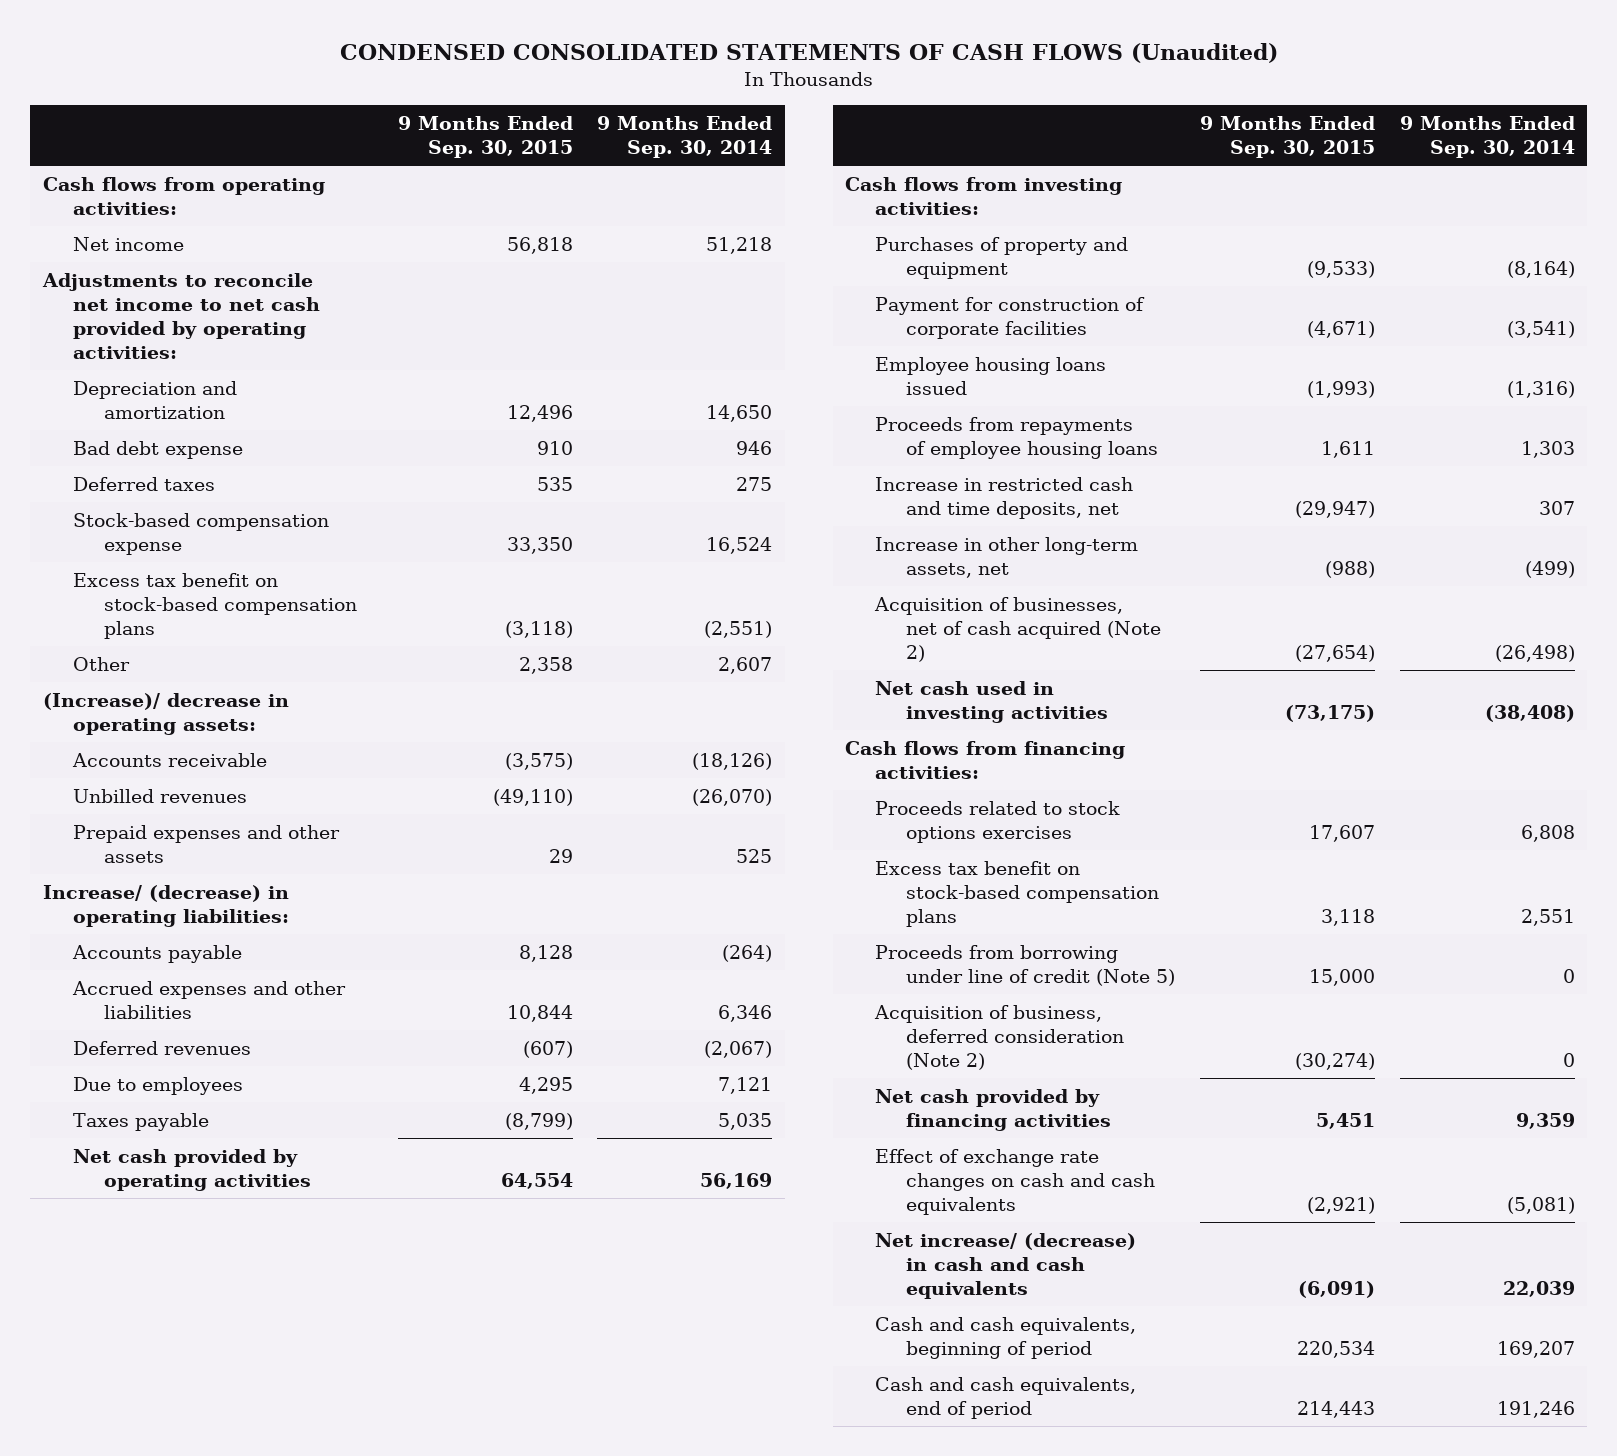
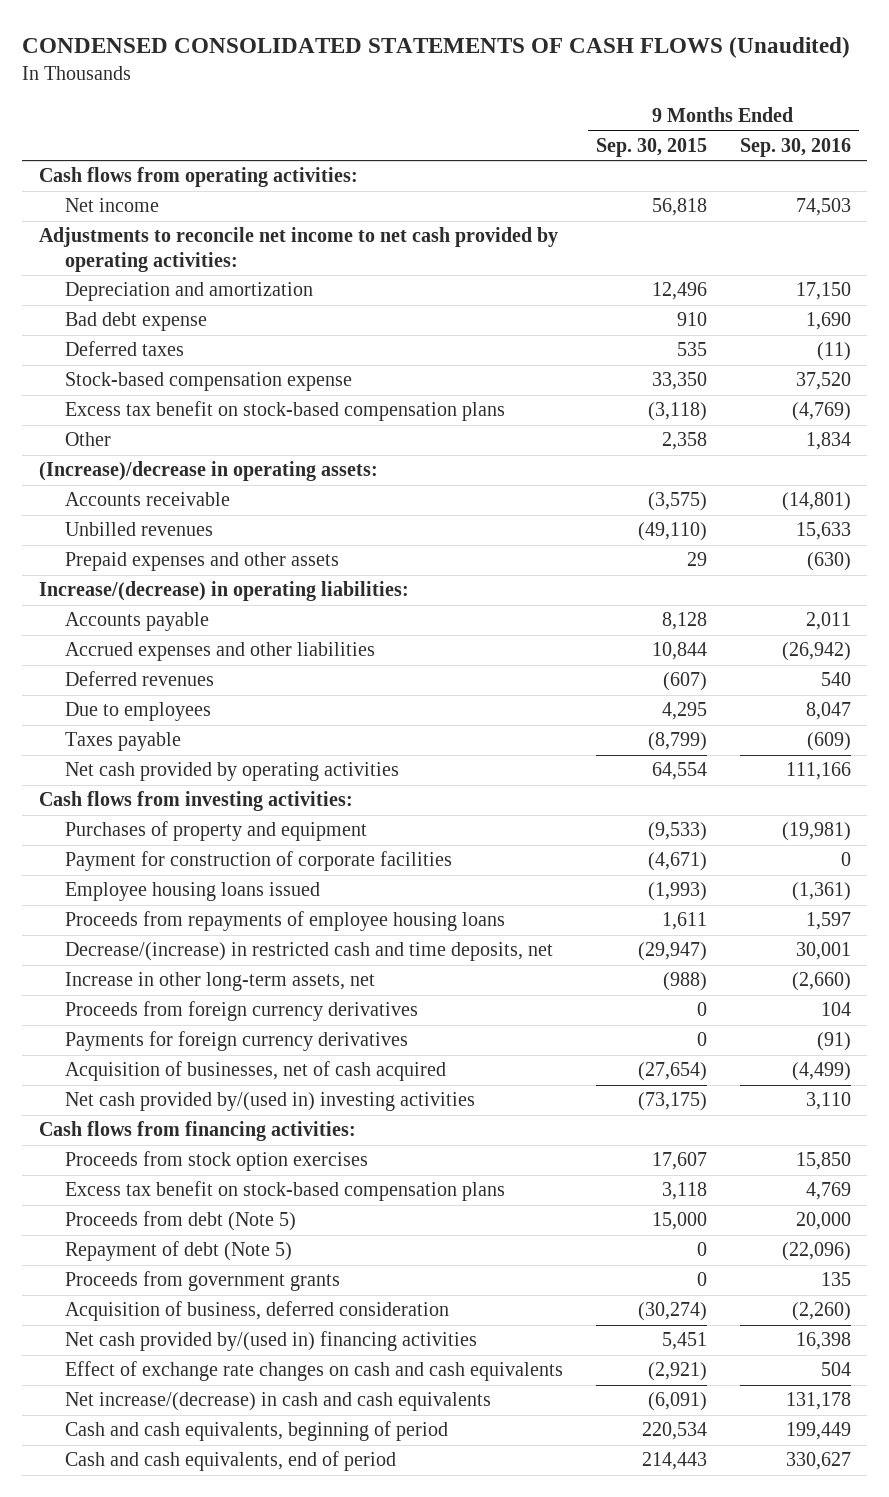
[597,115,773,159] 9 Months Ended Sep. 30, 2014 -> none
none -> [739,137,851,157] Sep. 30, 2016
[42,692,289,736] (Increase)/ decrease in operating assets: -> [38,461,378,482] (Increase)/decrease in operating assets:
[42,884,290,928] Increase/ (decrease) in operating liabilities: -> [38,581,409,602] Increase/(decrease) in operating liabilities:
[875,476,1134,520] Increase in restricted cash and time deposits, net -> [65,942,554,962] Decrease/(increase) in restricted cash and time deposits, net
none -> [65,1001,419,1022] Proceeds from foreign currency derivatives
none -> [65,1031,409,1052] Payments for foreign currency derivatives
[874,596,1162,663] Acquisition of businesses, net of cash acquired (Note 2) -> [65,1061,447,1082] Acquisition of businesses, net of cash acquired
[875,680,1109,724] Net cash used in investing activities -> [65,1092,476,1112] Net cash provided by/(used in) investing activities
[875,800,1121,844] Proceeds related to stock options exercises -> [65,1151,369,1172] Proceeds from stock option exercises
[875,944,1176,987] Proceeds from borrowing under line of credit (Note 5) -> none
none -> [65,1211,297,1232] Proceeds from debt (Note 5)
none -> [65,1241,293,1262] Repayment of debt (Note 5)
none -> [65,1271,341,1292] Proceeds from government grants
[874,1004,1125,1071] Acquisition of business, deferred consideration (Note 2) -> [65,1301,450,1322] Acquisition of business, deferred consideration
[875,1088,1112,1132] Net cash provided by financing activities -> [65,1331,478,1352] Net cash provided by/(used in) financing activities
[875,1232,1137,1300] Net increase/ (decrease) in cash and cash equivalents -> [65,1392,492,1412] Net increase/(decrease) in cash and cash equivalents

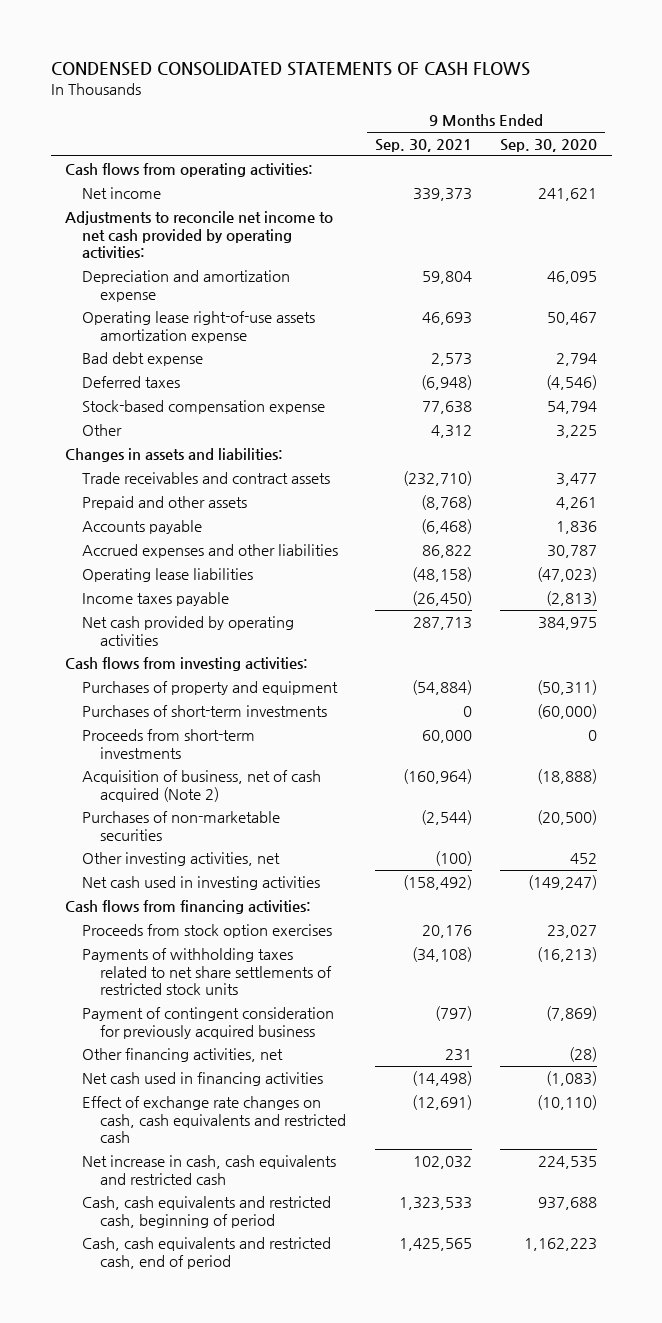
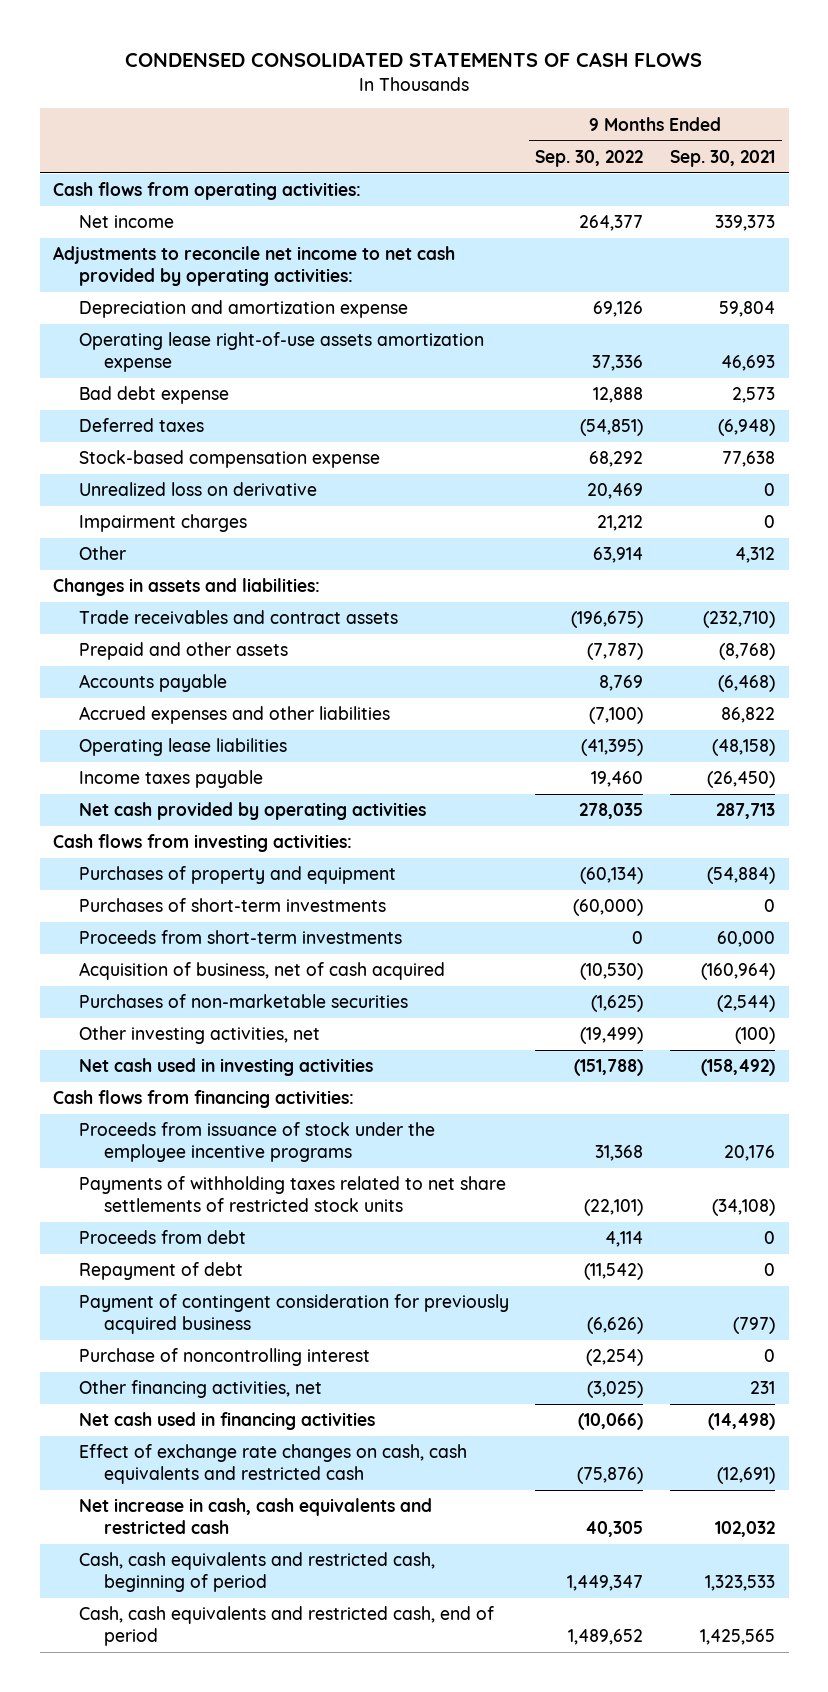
[500,139,598,153] Sep. 30, 2020 -> none
none -> [535,149,644,167] Sep. 30, 2022
none -> [78,482,317,497] Unrealized loss on derivative
none -> [78,514,247,533] Impairment charges
[82,770,322,802] Acquisition of business, net of cash acquired (Note 2) -> [78,962,445,981] Acquisition of business, net of cash acquired
[82,924,333,939] Proceeds from stock option exercises -> [78,1122,435,1163] Proceeds from issuance of stock under the employee incentive programs
none -> [78,1230,246,1245] Proceeds from debt
none -> [78,1262,243,1281] Repayment of debt
none -> [78,1348,370,1367] Purchase of noncontrolling interest

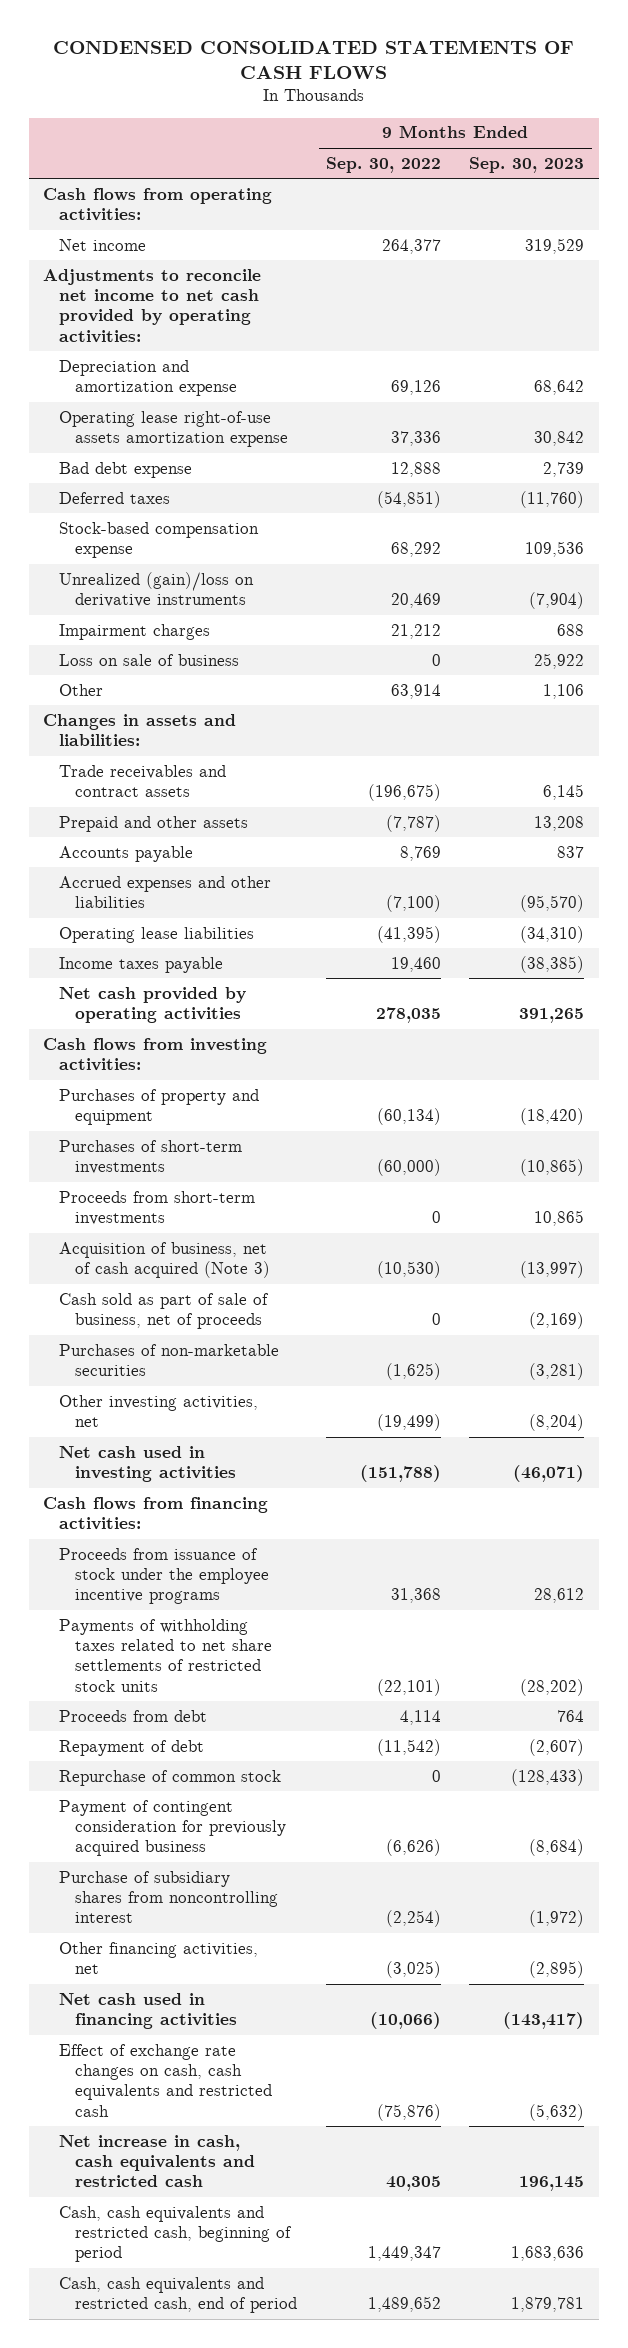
[670,149,776,167] Sep. 30, 2021 -> none
none -> [469,156,585,173] Sep. 30, 2023
[78,482,317,497] Unrealized loss on derivative -> [59,571,255,608] Unrealized (gain)/loss on derivative instruments
none -> [59,653,240,666] Loss on sale of business
[78,962,445,981] Acquisition of business, net of cash acquired -> [59,1241,270,1279] Acquisition of business, net of cash acquired (Note 3)
none -> [59,1292,270,1330] Cash sold as part of sale of business, net of proceeds
none -> [59,1769,282,1786] Repurchase of common stock
[78,1348,370,1367] Purchase of noncontrolling interest -> [59,1870,278,1924] Purchase of subsidiary shares from noncontrolling interest

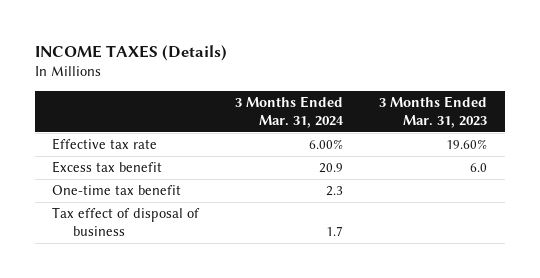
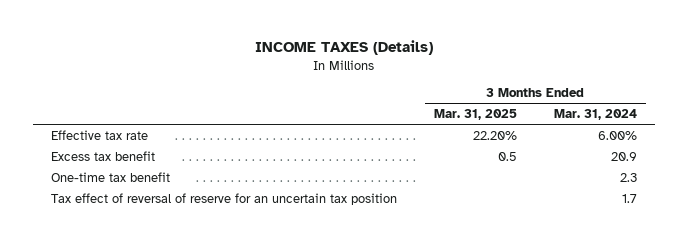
[379,96,488,128] 3 Months Ended Mar. 31, 2023 -> none
none -> [433,109,517,121] Mar. 31, 2025
[52,207,201,237] Tax effect of disposal of business -> [51,192,398,205] Tax effect of reversal of reserve for an uncertain tax position

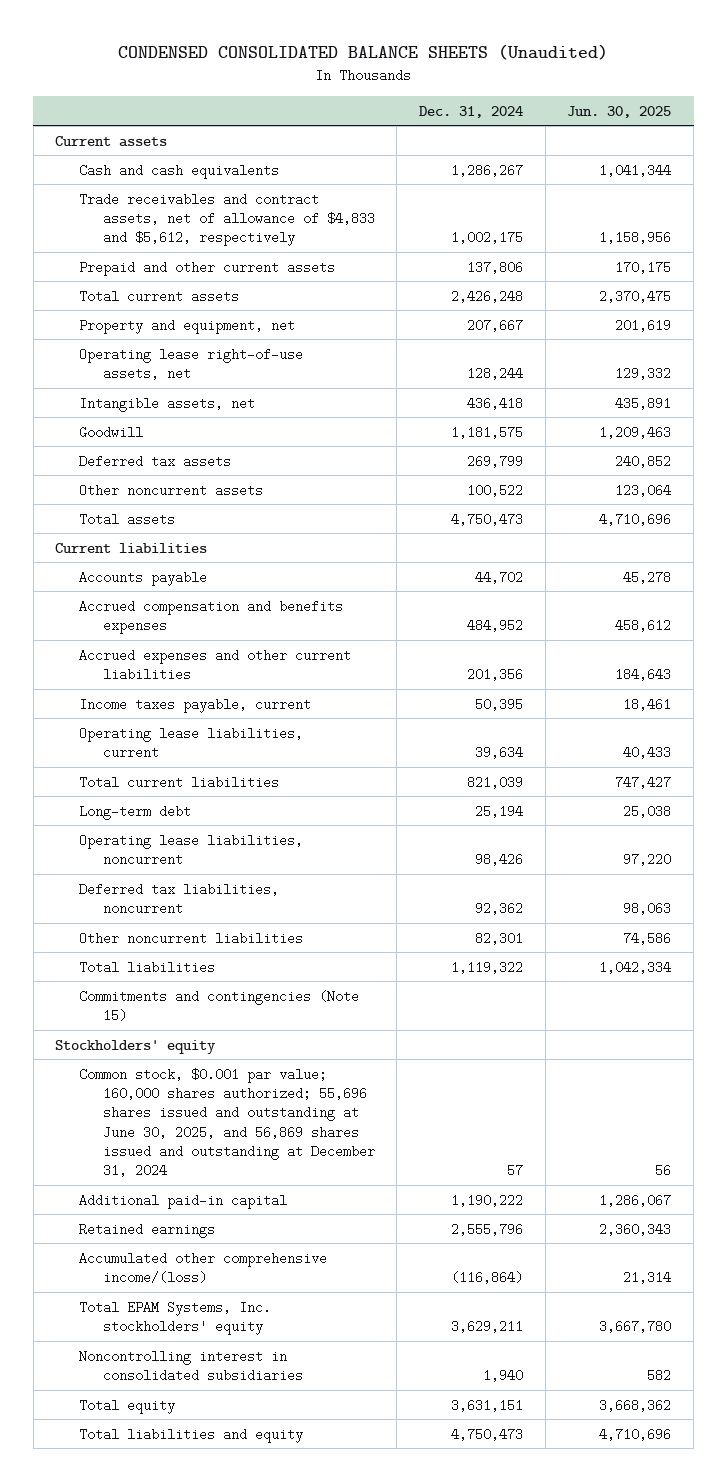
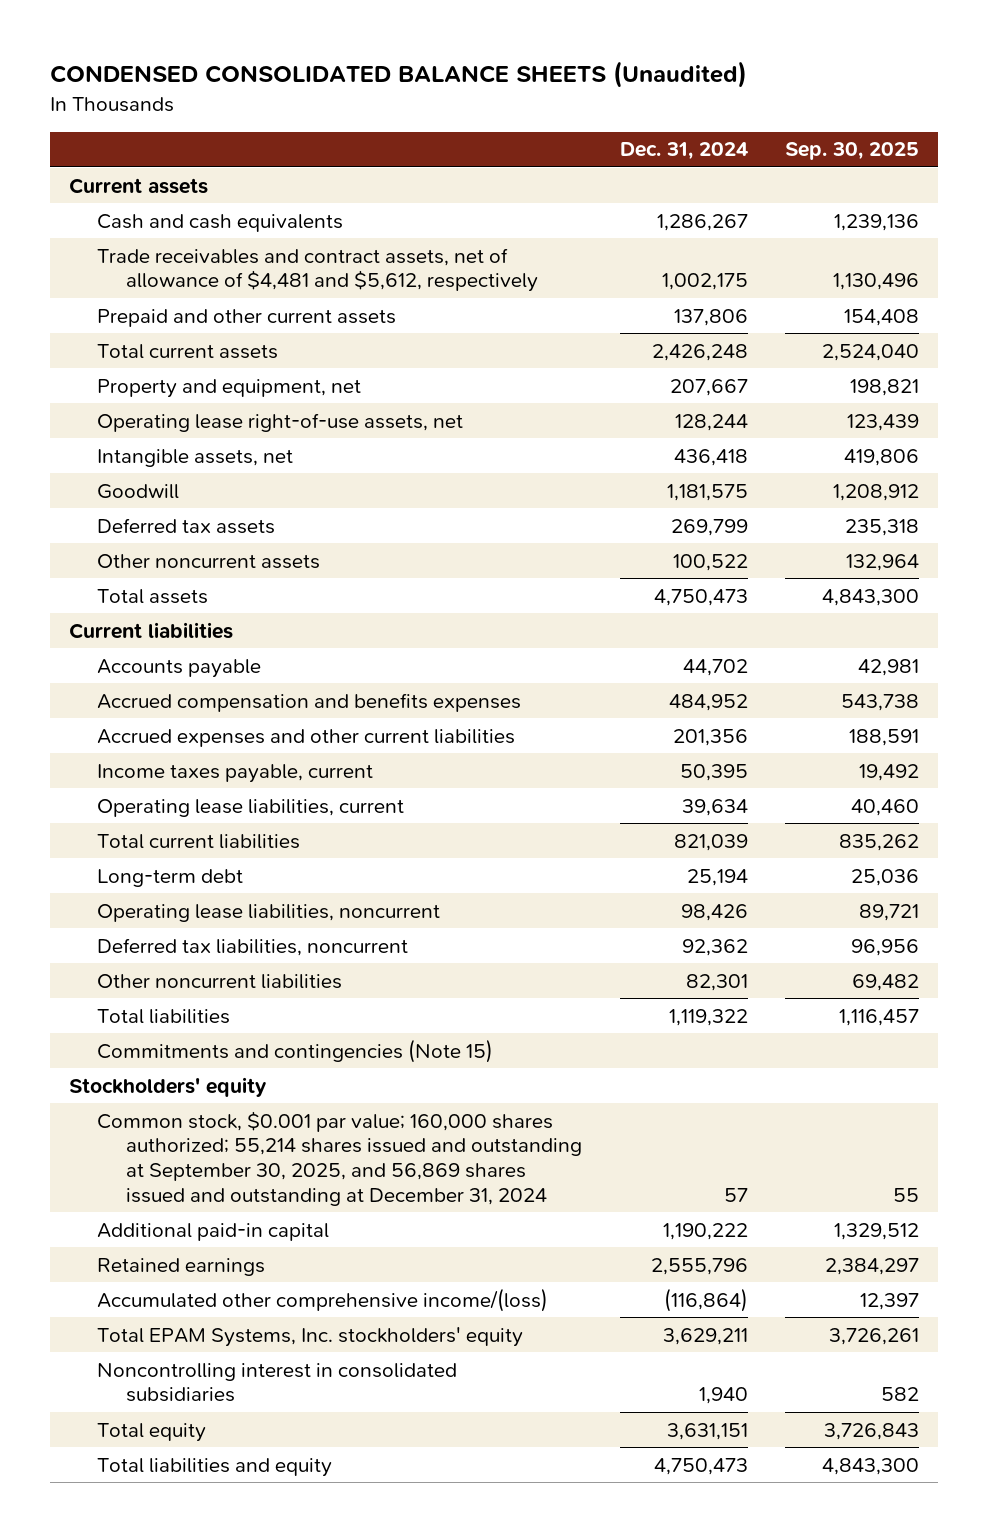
[567,105,672,118] Jun. 30, 2025 -> none
none -> [784,142,919,161] Sep. 30, 2025
[79,192,375,247] Trade receivables and contract assets, net of allowance of $4,833 and $5,612, respectively -> [97,247,539,293] Trade receivables and contract assets, net of allowance of $4,481 and $5,612, respectively
[79,1067,375,1178] Common stock, $0.001 par value; 160,000 shares authorized; 55,696 shares issued and outstanding at June 30, 2025, and 56,869 shares issued and outstanding at December 31, 2024 -> [97,1110,583,1206] Common stock, $0.001 par value; 160,000 shares authorized; 55,214 shares issued and outstanding at September 30, 2025, and 56,869 shares issued and outstanding at December 31, 2024

